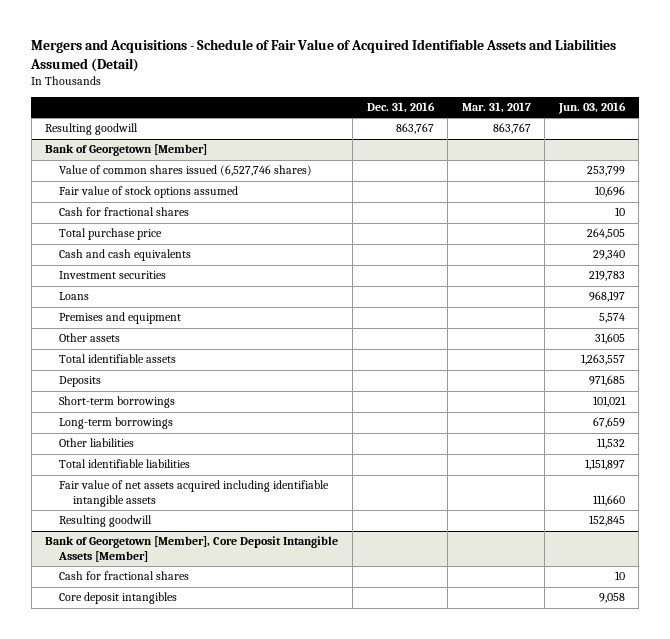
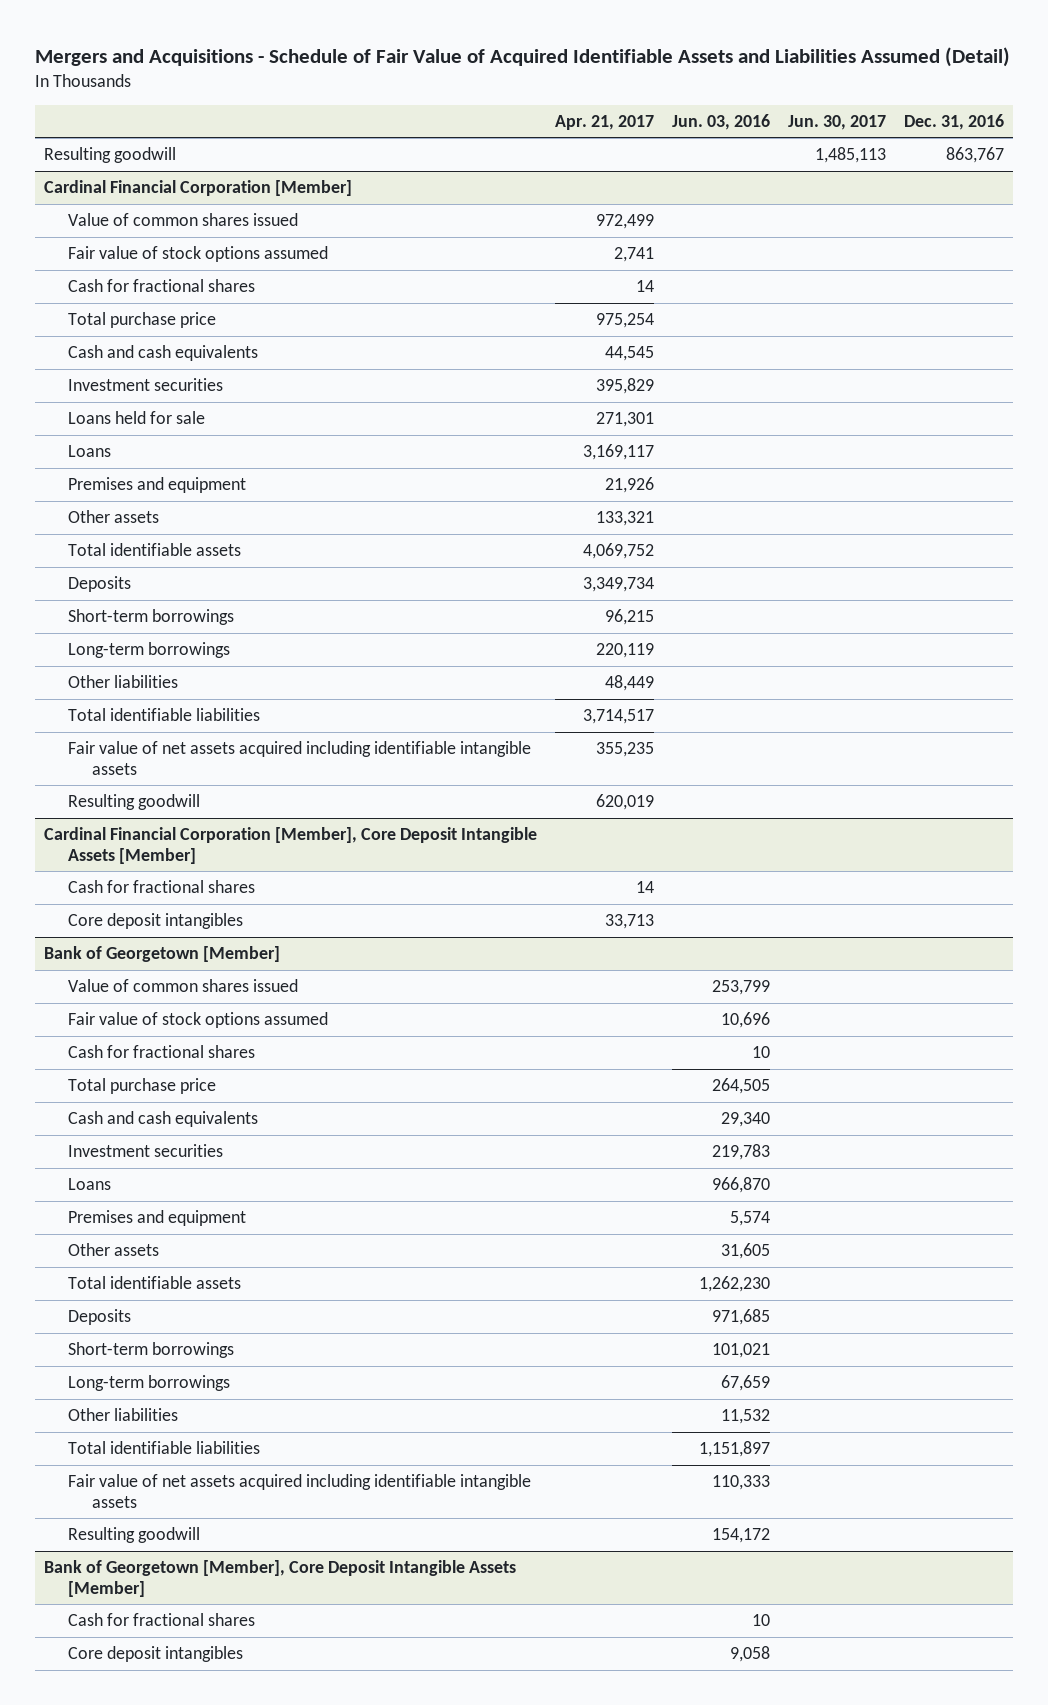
[461,102,531,114] Mar. 31, 2017 -> none
none -> [555,114,655,130] Apr. 21, 2017
none -> [787,114,886,130] Jun. 30, 2017
none -> [44,180,353,197] Cardinal Financial Corporation [Member]
none -> [68,213,299,227] Value of common shares issued
none -> [68,246,329,263] Fair value of stock options assumed
none -> [68,279,256,293] Cash for fractional shares
none -> [68,312,217,329] Total purchase price
none -> [68,345,259,362] Cash and cash equivalents
none -> [68,378,224,392] Investment securities
none -> [68,411,206,425] Loans held for sale
none -> [68,445,112,458] Loans
none -> [68,477,247,494] Premises and equipment
none -> [68,510,160,524] Other assets
none -> [68,543,242,557] Total identifiable assets
none -> [68,576,132,593] Deposits
none -> [68,609,235,626] Short-term borrowings
none -> [68,642,231,659] Long-term borrowings
none -> [68,675,179,689] Other liabilities
none -> [68,708,261,722] Total identifiable liabilities
none -> [68,741,532,775] Fair value of net assets acquired including identifiable intangible assets
none -> [68,794,201,811] Resulting goodwill
none -> [44,827,538,864] Cardinal Financial Corporation [Member], Core Deposit Intangible Assets [Member]
none -> [68,880,256,894] Cash for fractional shares
none -> [68,913,244,930] Core deposit intangibles
[59,165,313,177] Value of common shares issued (6,527,746 shares) -> [68,979,299,993] Value of common shares issued
[588,291,625,303] 968,197 -> [712,1177,771,1194] 966,870
[580,354,625,366] 1,263,557 -> [699,1276,771,1293] 1,262,230
[592,495,625,507] 111,660 -> [712,1475,771,1491] 110,333
[588,515,625,527] 152,845 -> [712,1528,771,1544] 154,172

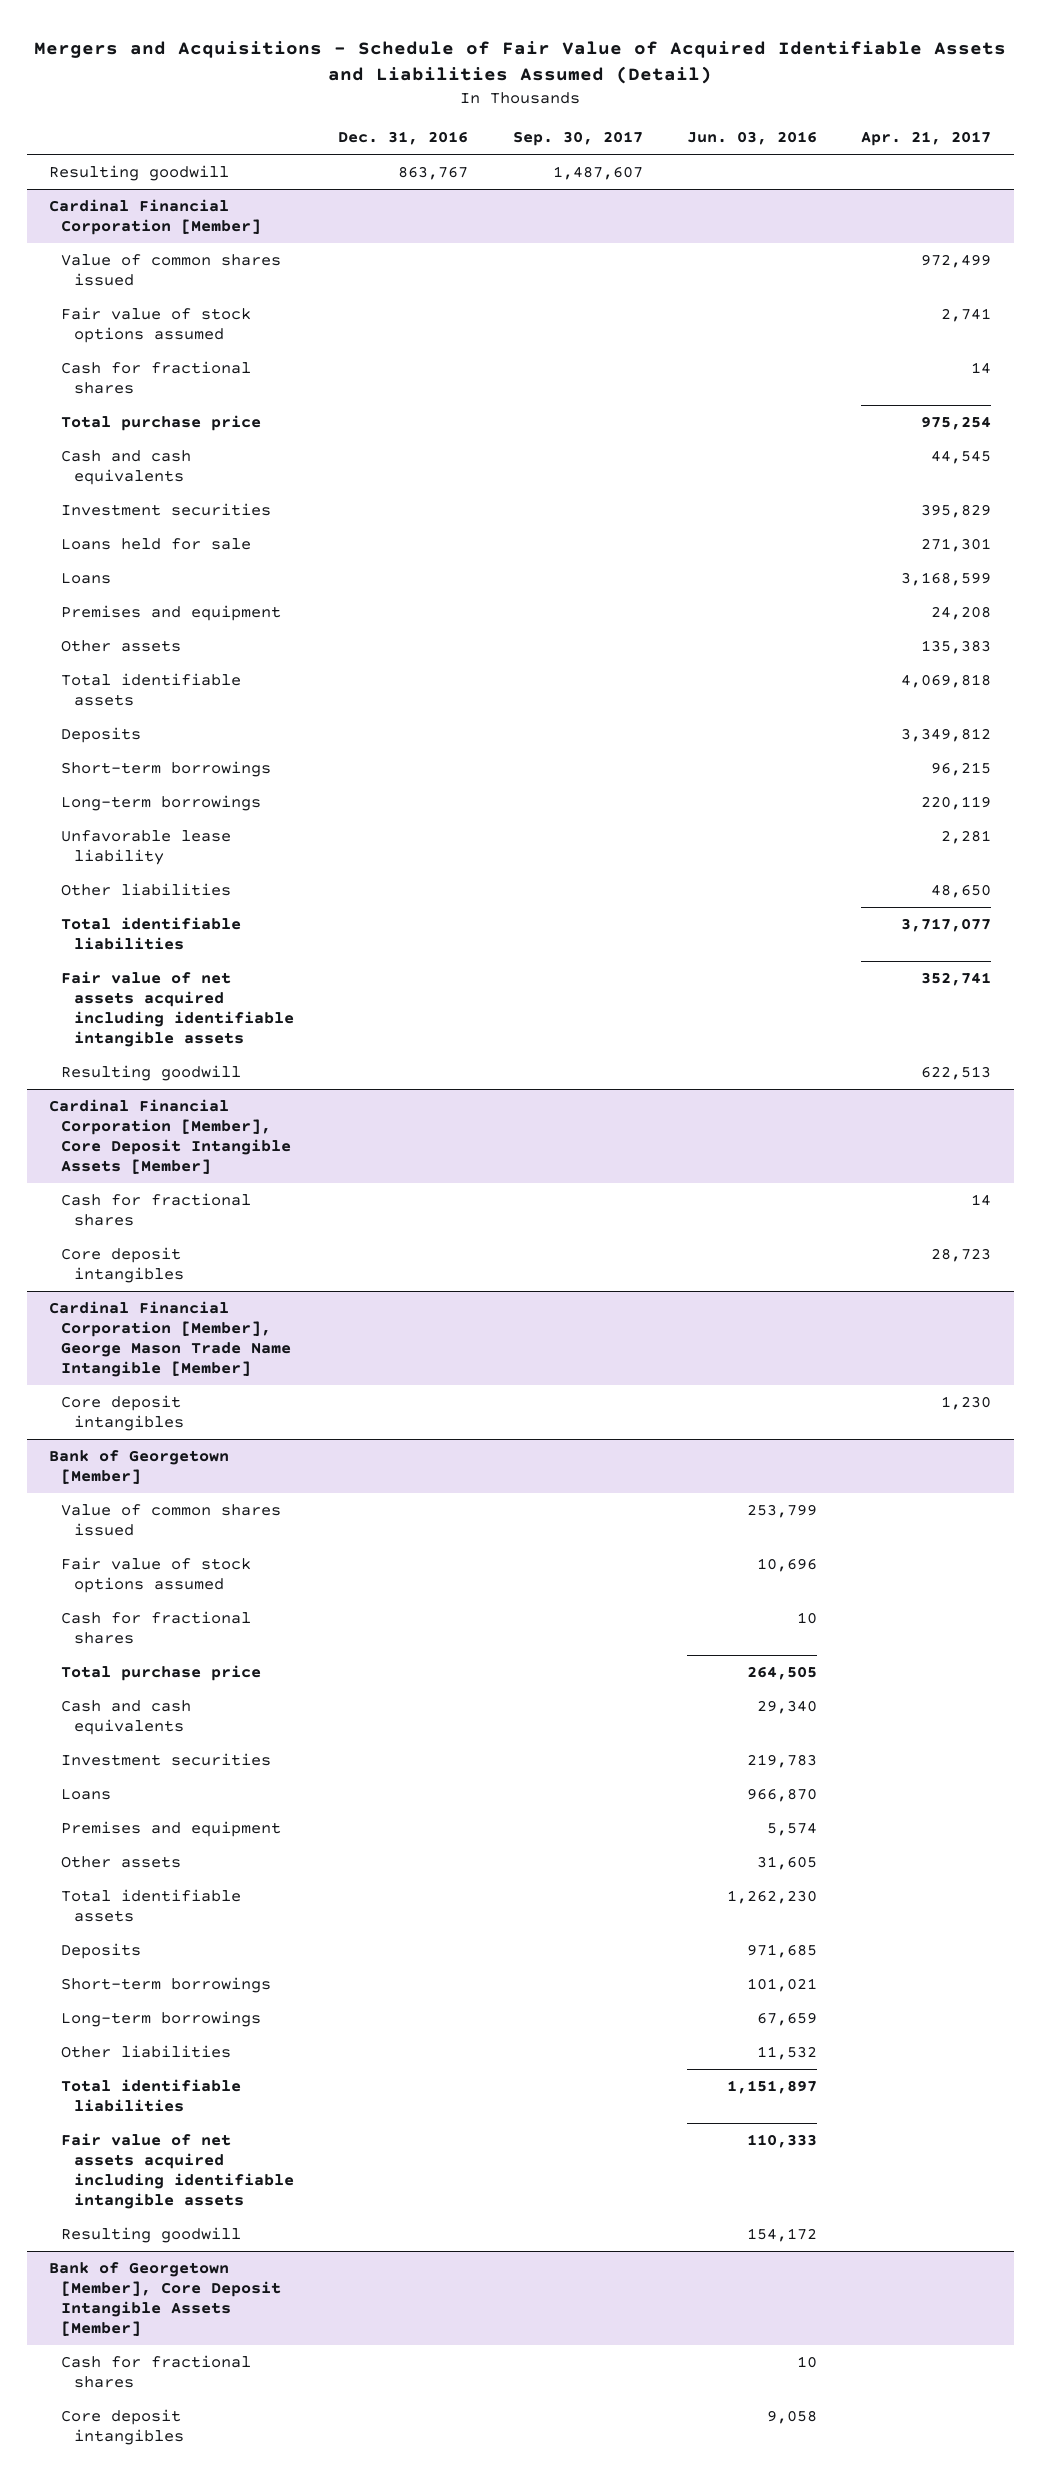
[787,114,886,130] Jun. 30, 2017 -> none
none -> [512,131,643,147] Sep. 30, 2017
[583,444,655,461] 3,169,117 -> [901,571,992,586] 3,168,599
[605,477,655,494] 21,926 -> [931,605,992,620] 24,208
[596,511,655,527] 133,321 -> [921,639,992,654] 135,383
[583,543,655,560] 4,069,752 -> [901,673,992,688] 4,069,818
[583,577,655,593] 3,349,734 -> [901,727,992,742] 3,349,812
none -> [61,829,232,865] Unfavorable lease liability
[605,675,655,692] 48,449 -> [931,883,992,898] 48,650
[583,709,655,725] 3,714,517 -> [901,917,992,932] 3,717,077
[596,742,655,758] 355,235 -> [921,971,992,986] 352,741
[596,794,655,811] 620,019 -> [921,1065,992,1080] 622,513
[605,914,655,930] 33,713 -> [931,1247,992,1262] 28,723
none -> [49,1300,292,1378] Cardinal Financial Corporation [Member], George Mason Trade Name Intangible [Member]
none -> [61,1394,184,1431] Core deposit intangibles

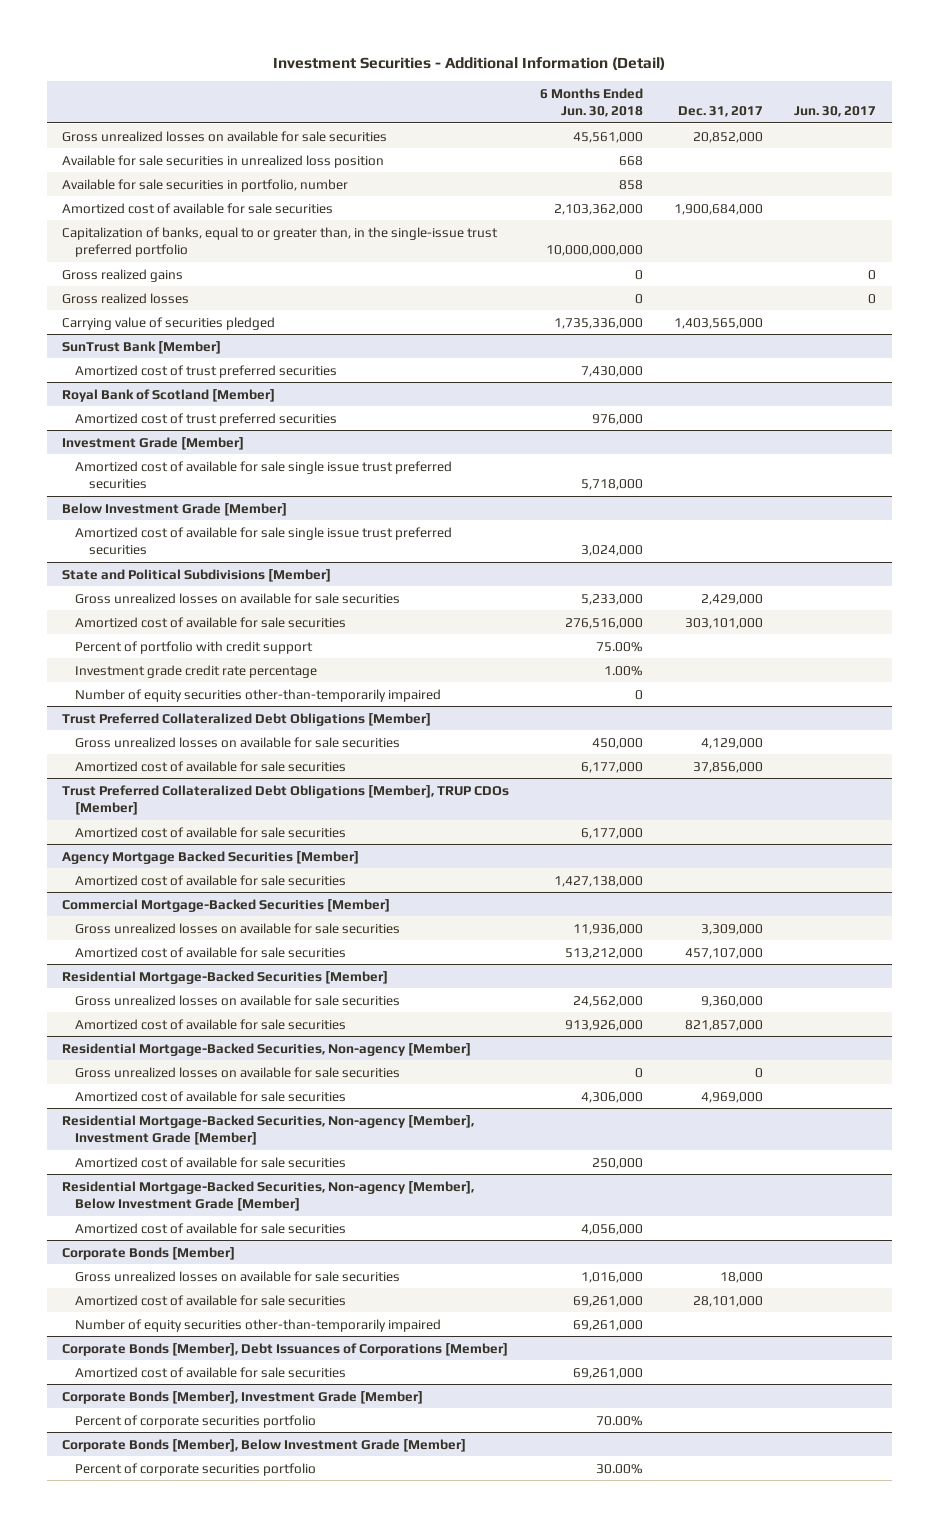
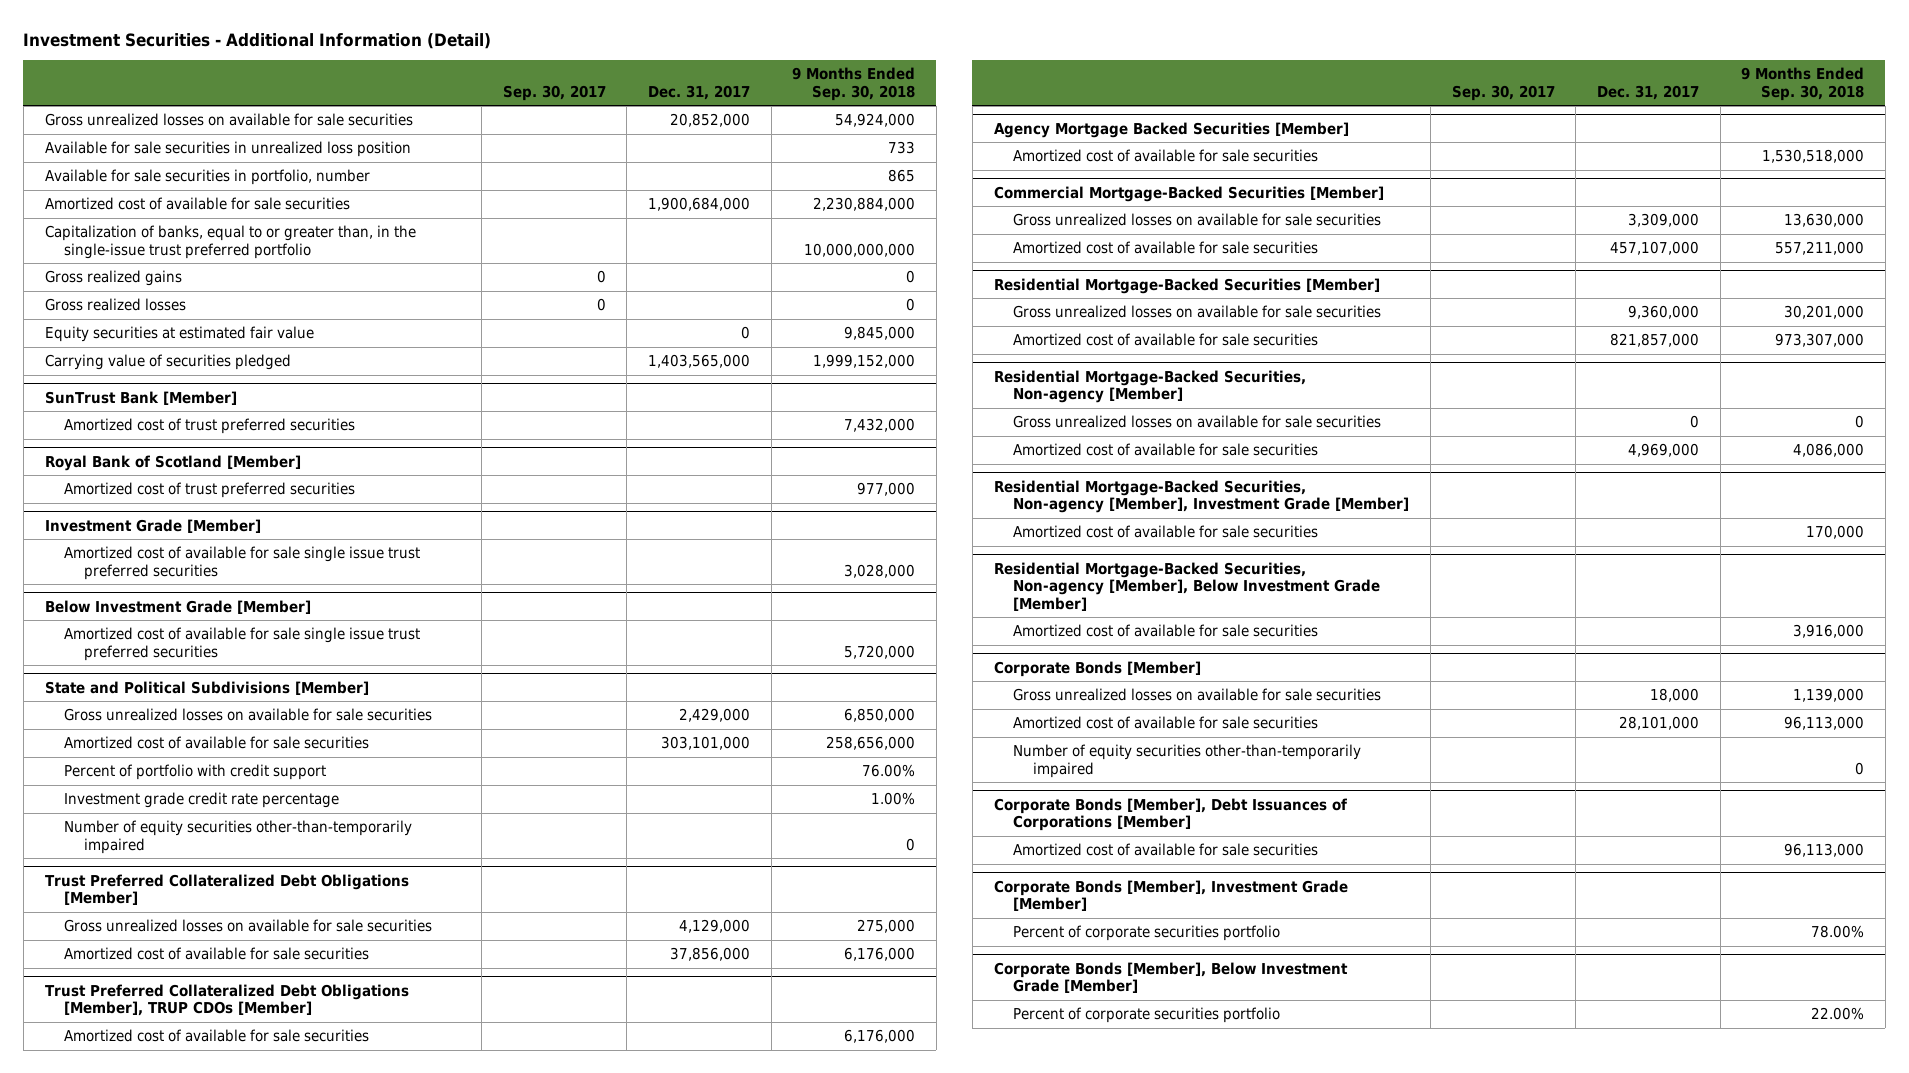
[540,87,644,118] 6 Months Ended Jun. 30, 2018 -> none
[794,106,877,118] Jun. 30, 2017 -> none
none -> [502,84,606,101] Sep. 30, 2017
none -> [792,67,916,101] 9 Months Ended Sep. 30, 2018
none -> [44,326,314,343] Equity securities at estimated fair value

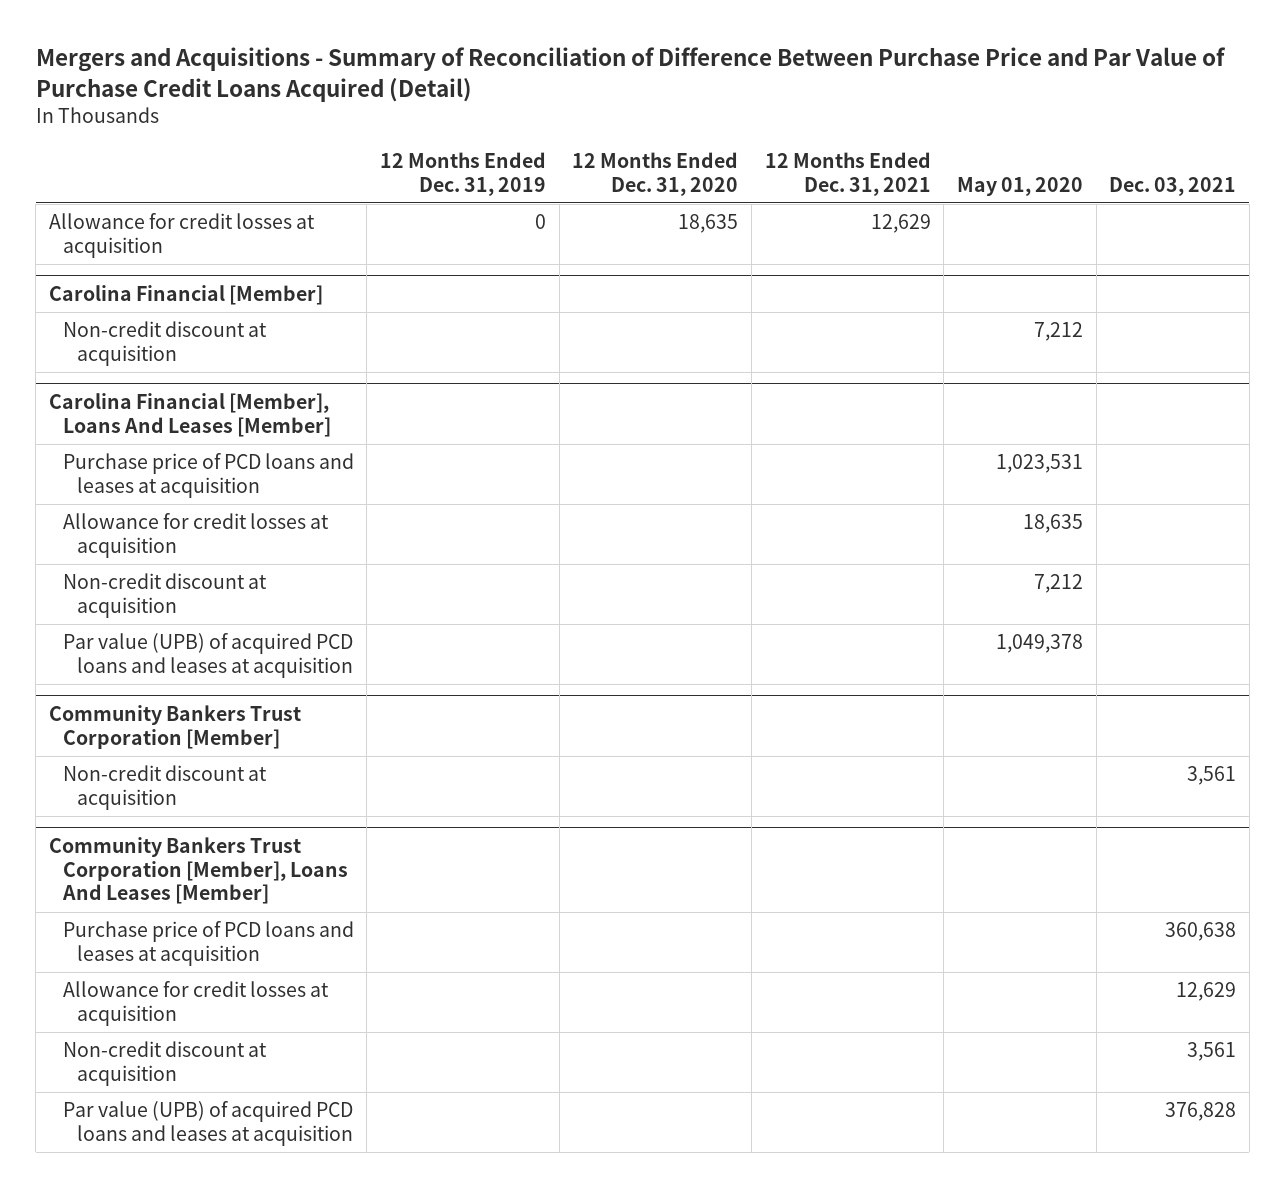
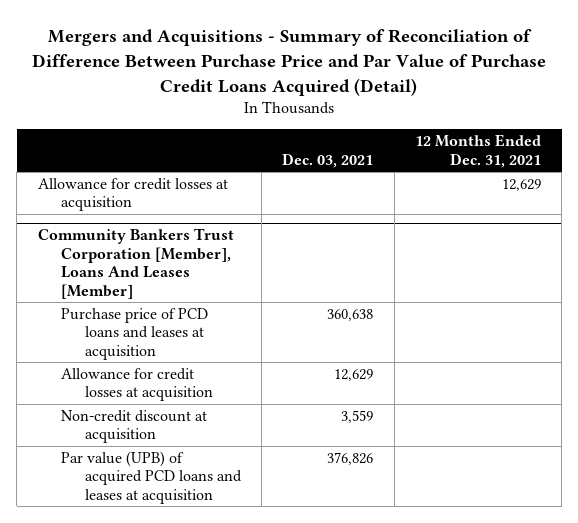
[380,151,547,196] 12 Months Ended Dec. 31, 2019 -> none
[572,151,739,196] 12 Months Ended Dec. 31, 2020 -> none
[956,176,1083,196] May 01, 2020 -> none
[48,285,323,306] Carolina Financial [Member] -> none
[62,321,267,367] Non-credit discount at acquisition -> none
[48,393,331,437] Carolina Financial [Member], Loans And Leases [Member] -> none
[62,453,354,499] Purchase price of PCD loans and leases at acquisition -> none
[62,513,329,559] Allowance for credit losses at acquisition -> none
[62,573,267,619] Non-credit discount at acquisition -> none
[62,633,353,679] Par value (UPB) of acquired PCD loans and leases at acquisition -> none
[48,705,301,749] Community Bankers Trust Corporation [Member] -> none
[62,765,267,811] Non-credit discount at acquisition -> none
[1187,1042,1237,1062] 3,561 -> [341,409,374,423] 3,559
[1165,1102,1237,1122] 376,828 -> [327,451,374,465] 376,826

